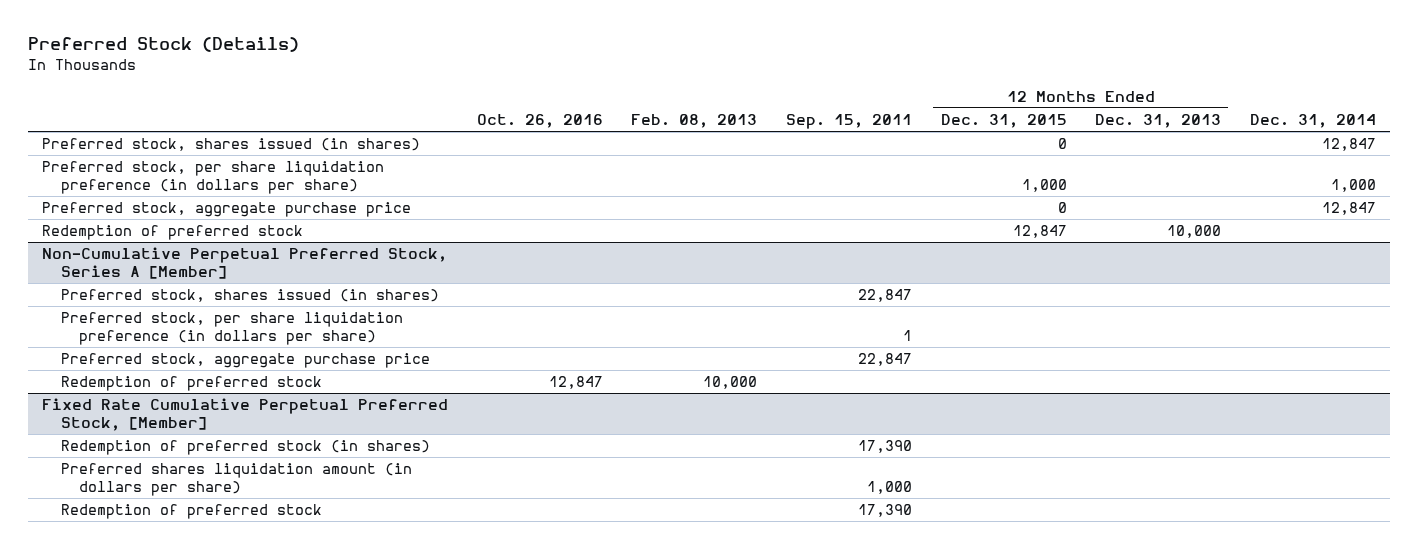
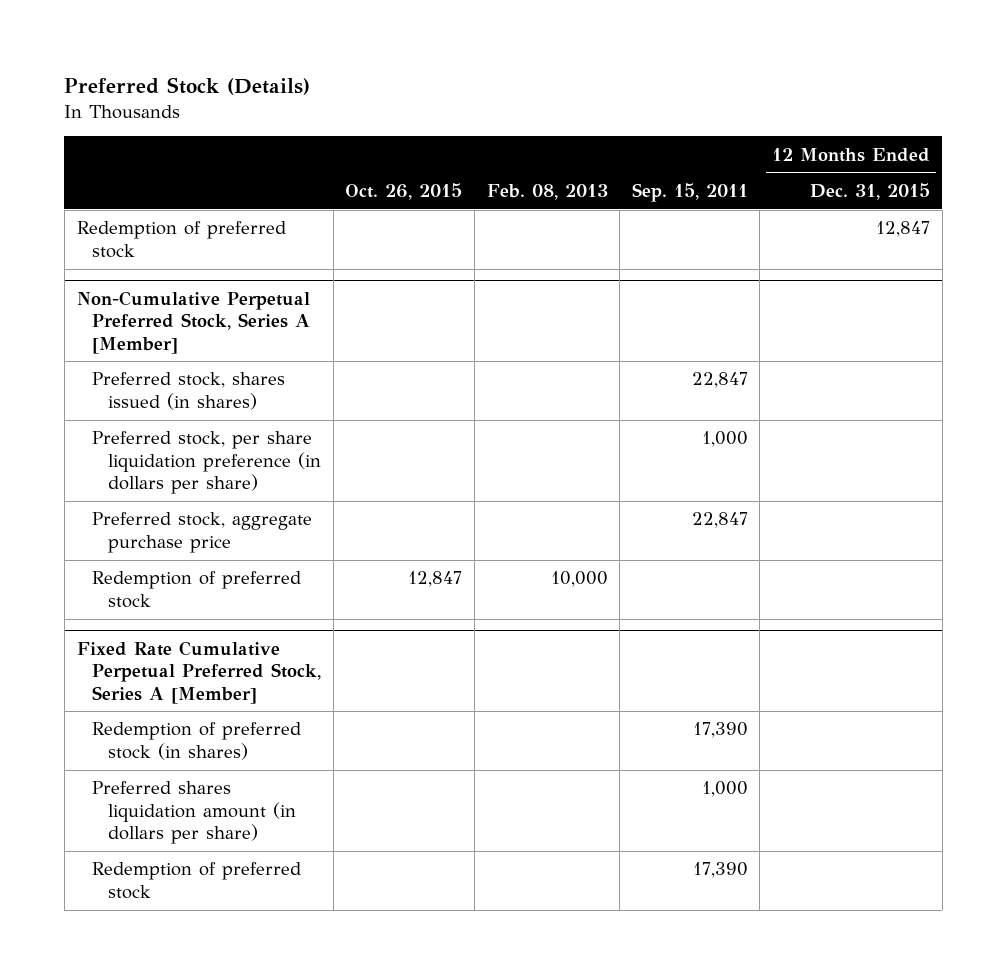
[476,114,603,129] Oct. 26, 2016 -> none
[1095,114,1222,129] Dec. 31, 2013 -> none
[1249,114,1376,129] Dec. 31, 2014 -> none
none -> [345,183,463,201] Oct. 26, 2015
[42,138,421,152] Preferred stock, shares issued (in shares) -> none
[42,161,385,194] Preferred stock, per share liquidation preference (in dollars per share) -> none
[42,202,412,218] Preferred stock, aggregate purchase price -> none
[903,329,913,341] 1 -> [701,431,748,448] 1,000
[42,398,449,431] Fixed Rate Cumulative Perpetual Preferred Stock, [Member] -> [76,640,322,704] Fixed Rate Cumulative Perpetual Preferred Stock, Series A [Member]

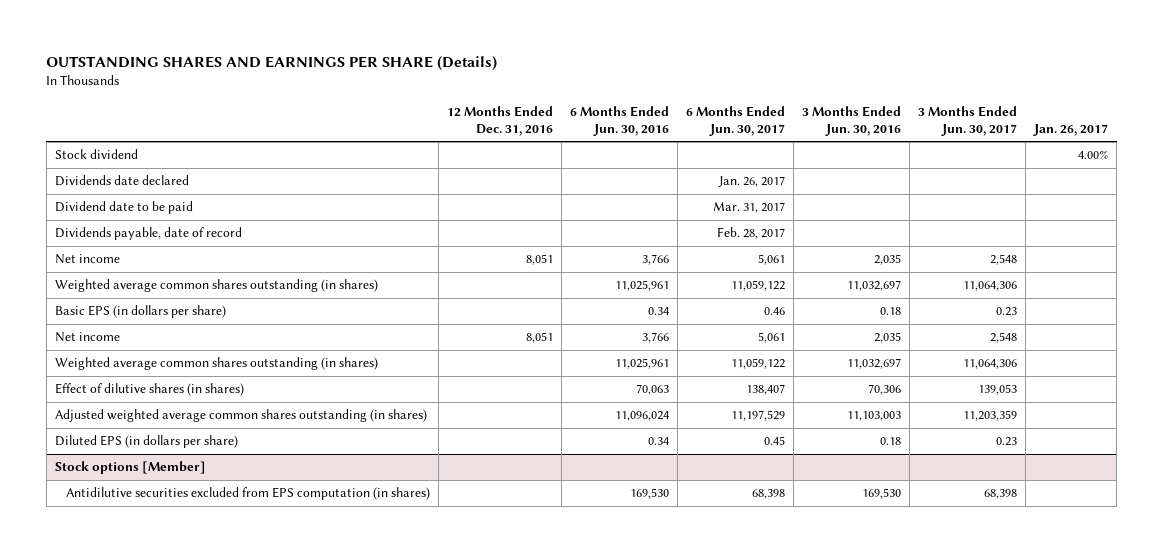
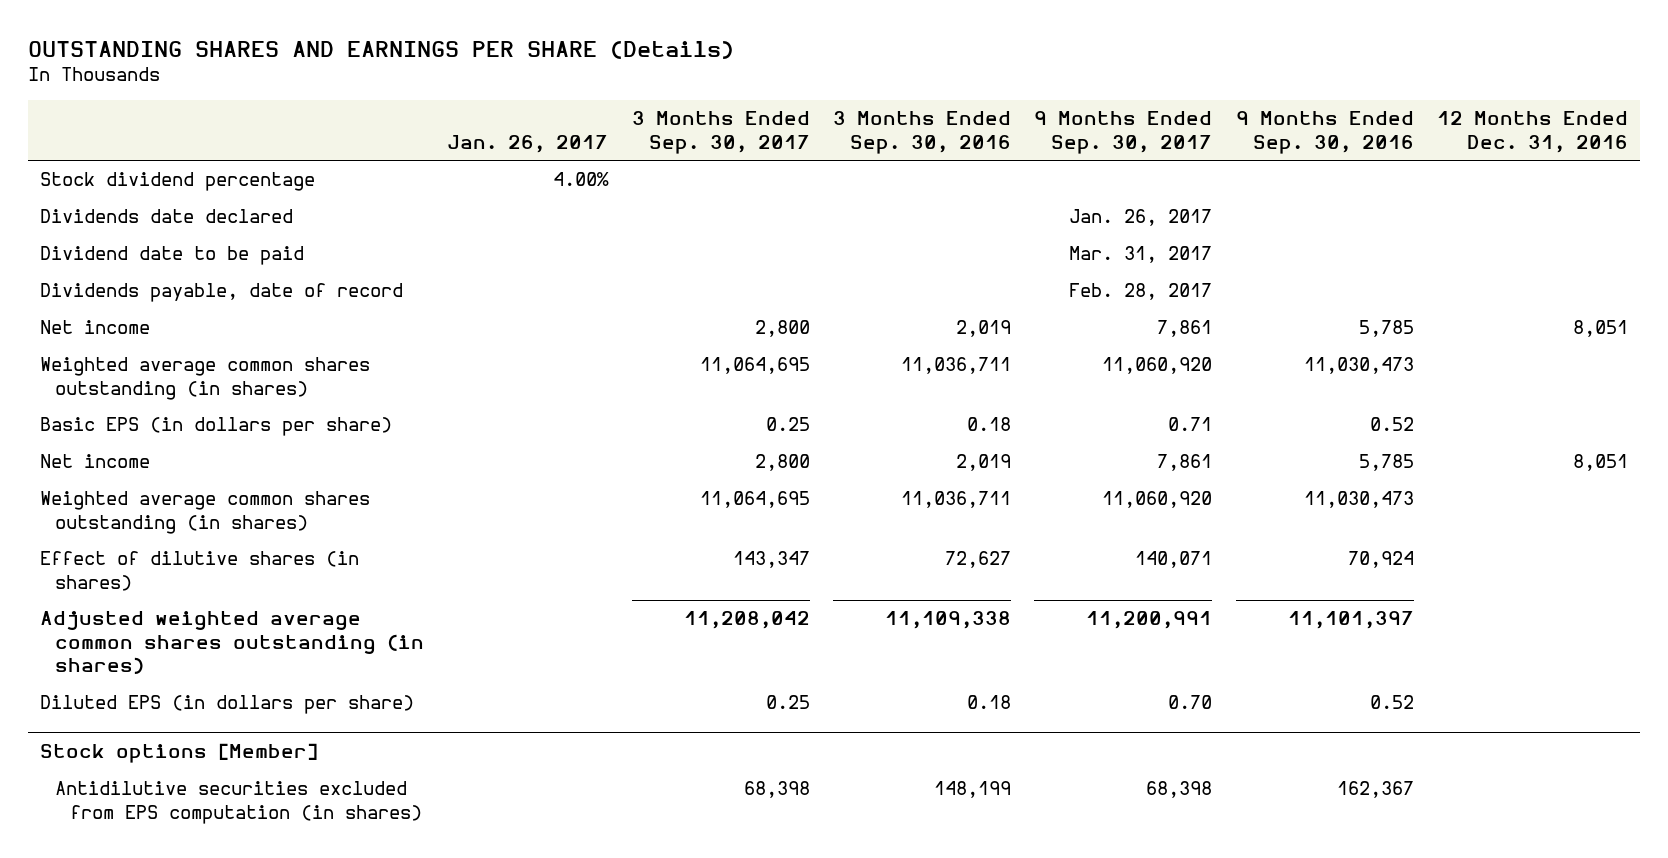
[570,106,670,136] 6 Months Ended Jun. 30, 2016 -> none
[686,106,786,136] 6 Months Ended Jun. 30, 2017 -> none
[802,106,902,136] 3 Months Ended Jun. 30, 2016 -> none
[918,106,1018,136] 3 Months Ended Jun. 30, 2017 -> none
none -> [631,111,810,154] 3 Months Ended Sep. 30, 2017
none -> [833,111,1012,154] 3 Months Ended Sep. 30, 2016
none -> [1034,111,1213,154] 9 Months Ended Sep. 30, 2017
none -> [1235,111,1414,154] 9 Months Ended Sep. 30, 2016
[54,149,138,160] Stock dividend -> [40,172,316,192] Stock dividend percentage

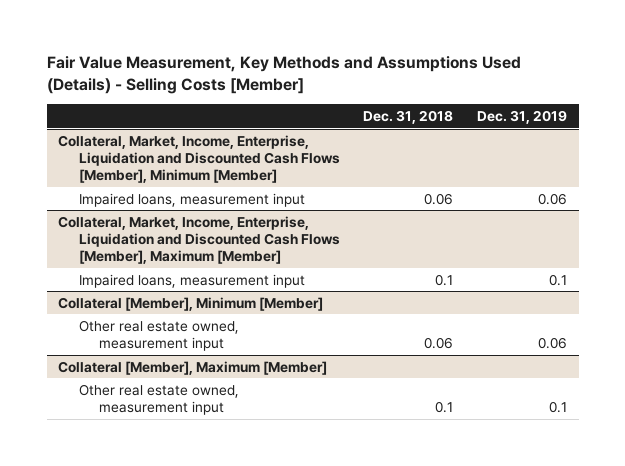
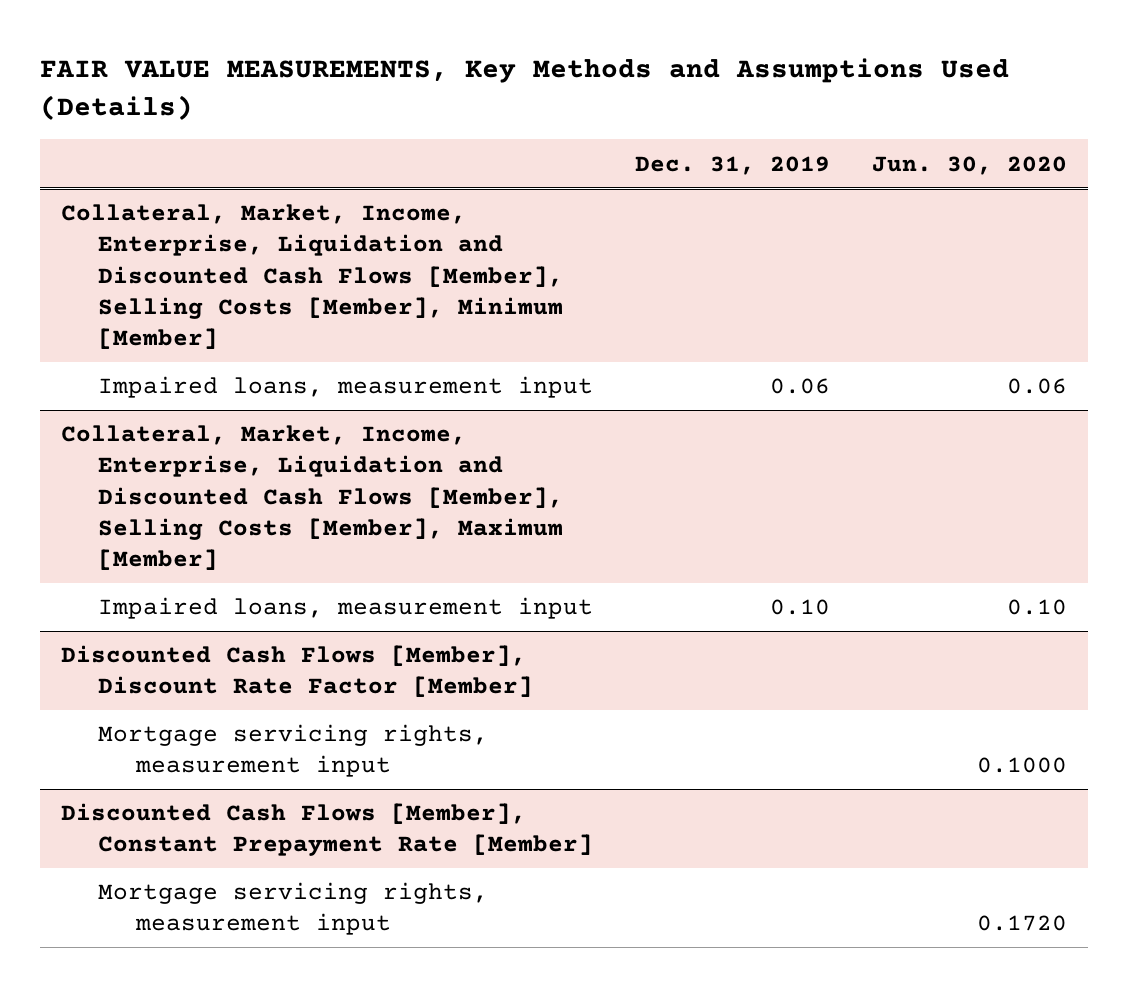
[46,56,521,95] Fair Value Measurement, Key Methods and Assumptions Used (Details) - Selling Costs [Member] -> [39,58,1009,121] FAIR VALUE MEASUREMENTS, Key Methods and Assumptions Used (Details)
[363,109,454,124] Dec. 31, 2018 -> none
none -> [872,155,1068,175] Jun. 30, 2020
[58,134,340,184] Collateral, Market, Income, Enterprise, Liquidation and Discounted Cash Flows [Member], Minimum [Member] -> [60,204,564,350] Collateral, Market, Income, Enterprise, Liquidation and Discounted Cash Flows [Member], Selling Costs [Member], Minimum [Member]
[58,296,324,311] Collateral [Member], Minimum [Member] -> none
[78,319,239,351] Other real estate owned, measurement input -> none
[58,360,328,375] Collateral [Member], Maximum [Member] -> none
[78,383,239,415] Other real estate owned, measurement input -> none
[58,215,340,265] Collateral, Market, Income, Enterprise, Liquidation and Discounted Cash Flows [Member], Maximum [Member] -> [60,425,564,571] Collateral, Market, Income, Enterprise, Liquidation and Discounted Cash Flows [Member], Selling Costs [Member], Maximum [Member]
[548,273,567,286] 0.1 -> [770,599,831,616] 0.10
none -> [60,645,534,698] Discounted Cash Flows [Member], Discount Rate Factor [Member]
none -> [98,724,489,778] Mortgage servicing rights, measurement input
none -> [60,803,594,857] Discounted Cash Flows [Member], Constant Prepayment Rate [Member]
none -> [98,882,489,936] Mortgage servicing rights, measurement input

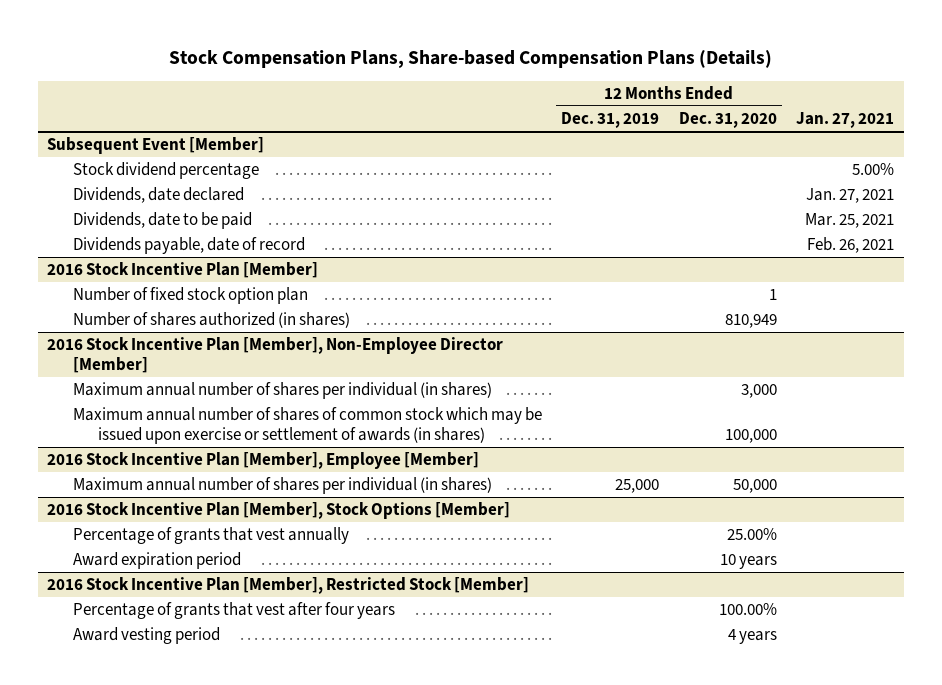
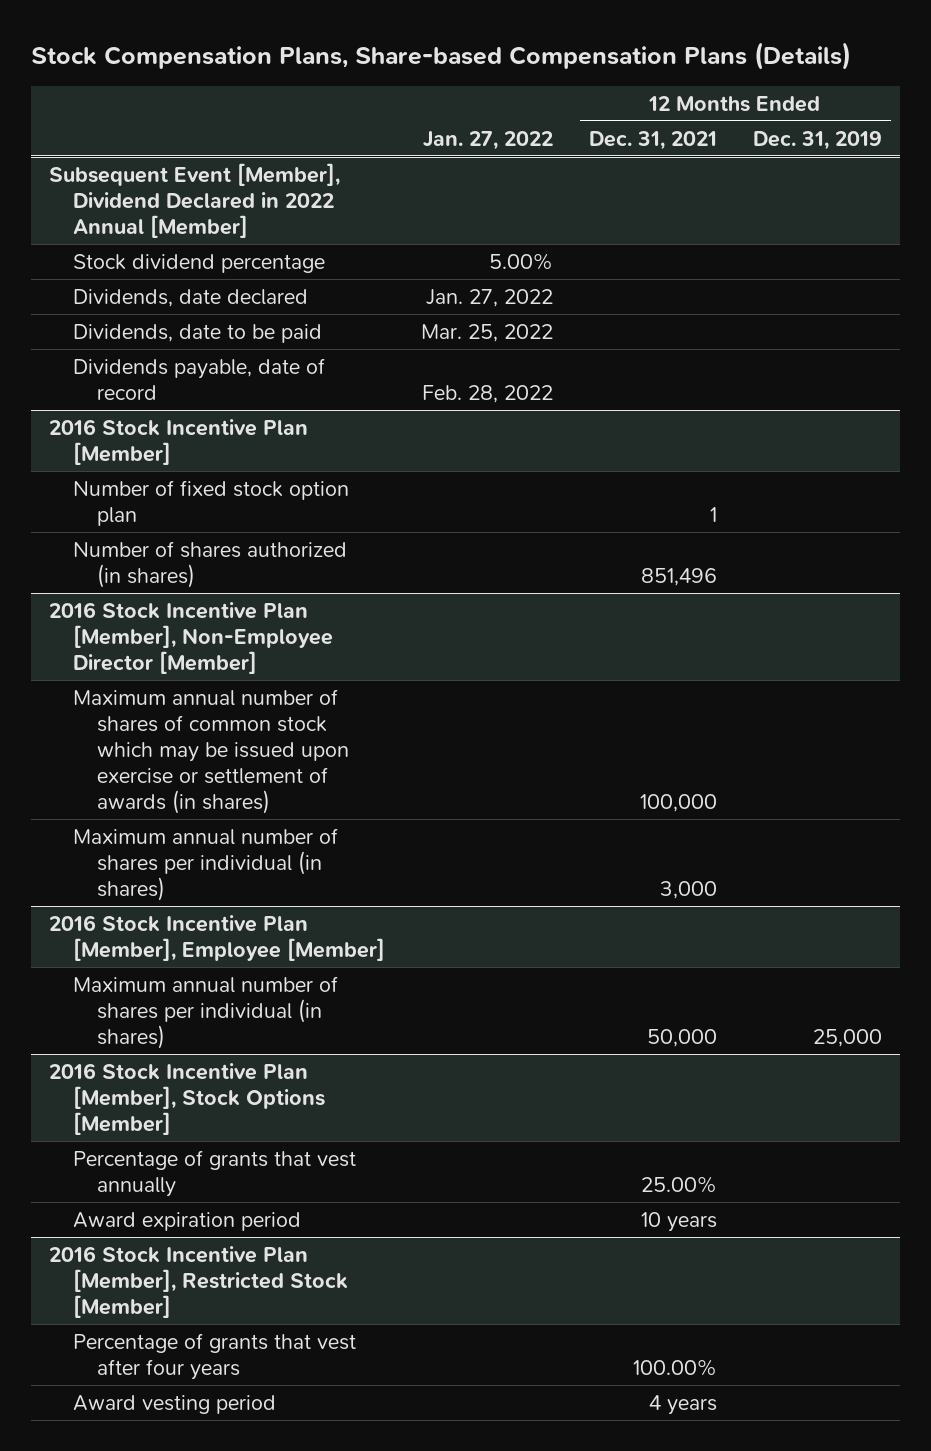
[678,111,777,128] Dec. 31, 2020 -> none
[796,111,895,128] Jan. 27, 2021 -> none
none -> [422,130,553,150] Jan. 27, 2022
none -> [588,130,717,150] Dec. 31, 2021
[47,137,265,155] Subsequent Event [Member] -> [48,162,340,238] Subsequent Event [Member], Dividend Declared in 2022 Annual [Member]
[72,382,492,400] Maximum annual number of shares per individual (in shares) -> [72,827,338,901] Maximum annual number of shares per individual (in shares)

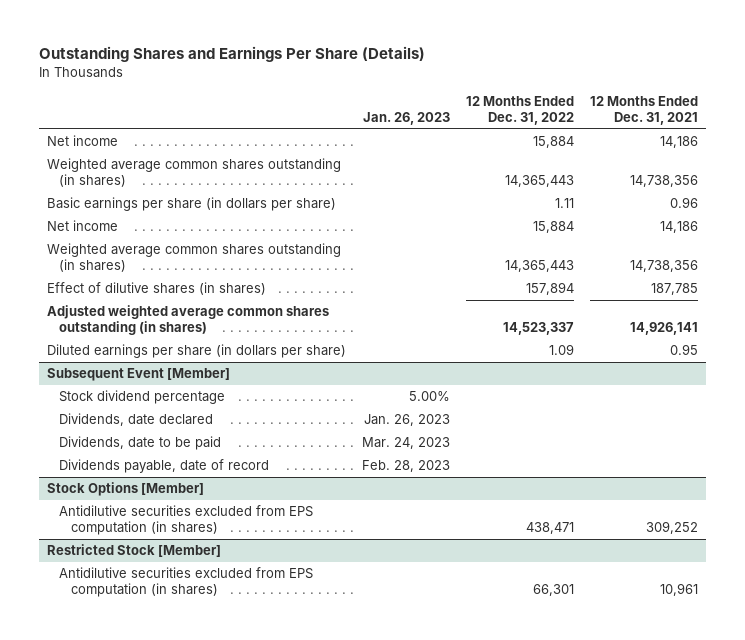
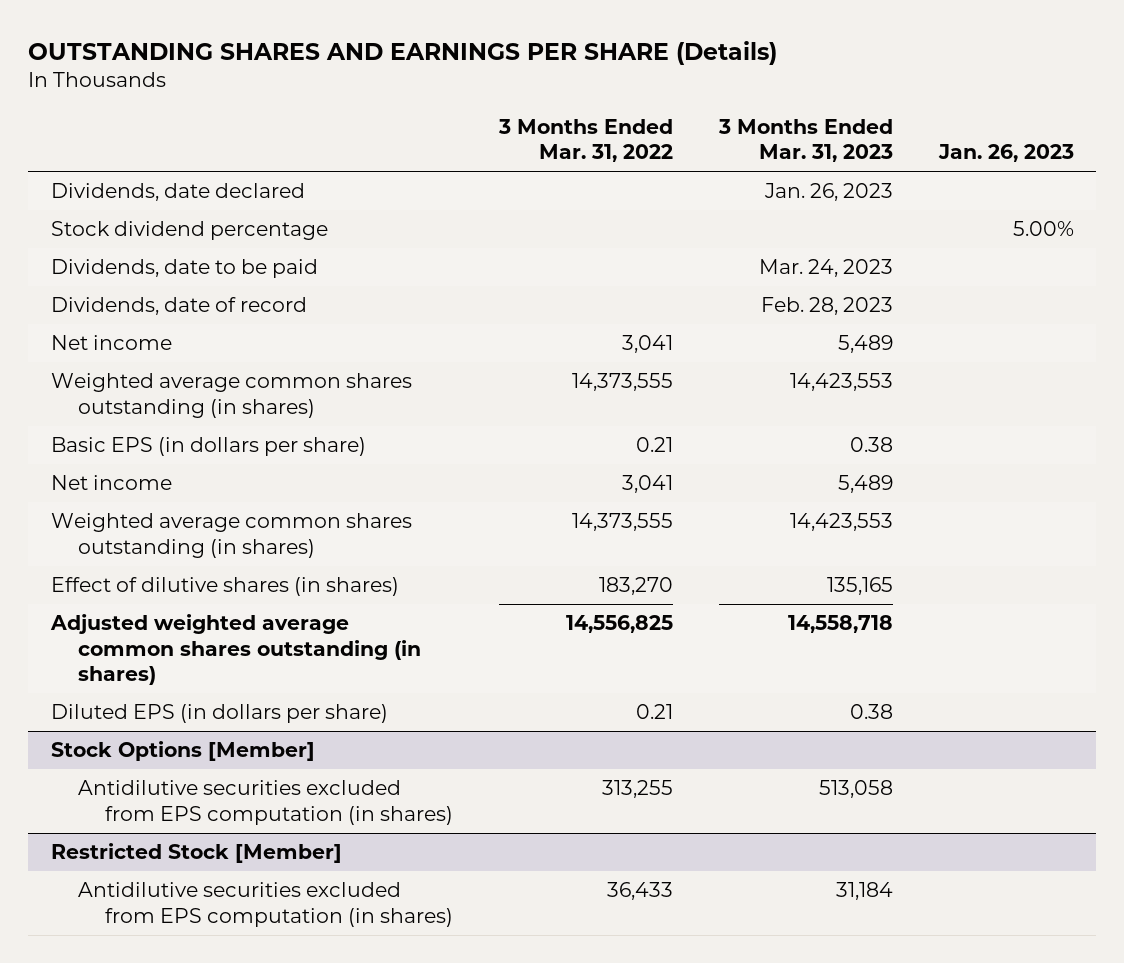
[39,46,426,63] Outstanding Shares and Earnings Per Share (Details) -> [27,40,777,65] OUTSTANDING SHARES AND EARNINGS PER SHARE (Details)
[465,96,574,126] 12 Months Ended Dec. 31, 2022 -> none
[589,96,698,126] 12 Months Ended Dec. 31, 2021 -> none
none -> [497,118,673,163] 3 Months Ended Mar. 31, 2022
none -> [717,118,893,163] 3 Months Ended Mar. 31, 2023
none -> [50,183,305,202] Dividends, date declared
none -> [50,221,328,241] Stock dividend percentage
none -> [50,259,318,279] Dividends, date to be paid
none -> [50,297,307,316] Dividends, date of record
[47,197,337,212] Basic earnings per share (in dollars per share) -> [50,437,366,457] Basic EPS (in dollars per share)
[47,368,231,382] Subsequent Event [Member] -> none
[58,390,225,405] Stock dividend percentage -> none
[58,413,213,427] Dividends, date declared -> none
[58,436,221,451] Dividends, date to be paid -> none
[58,459,269,474] Dividends payable, date of record -> none
[47,344,347,359] Diluted earnings per share (in dollars per share) -> [50,704,388,724] Diluted EPS (in dollars per share)

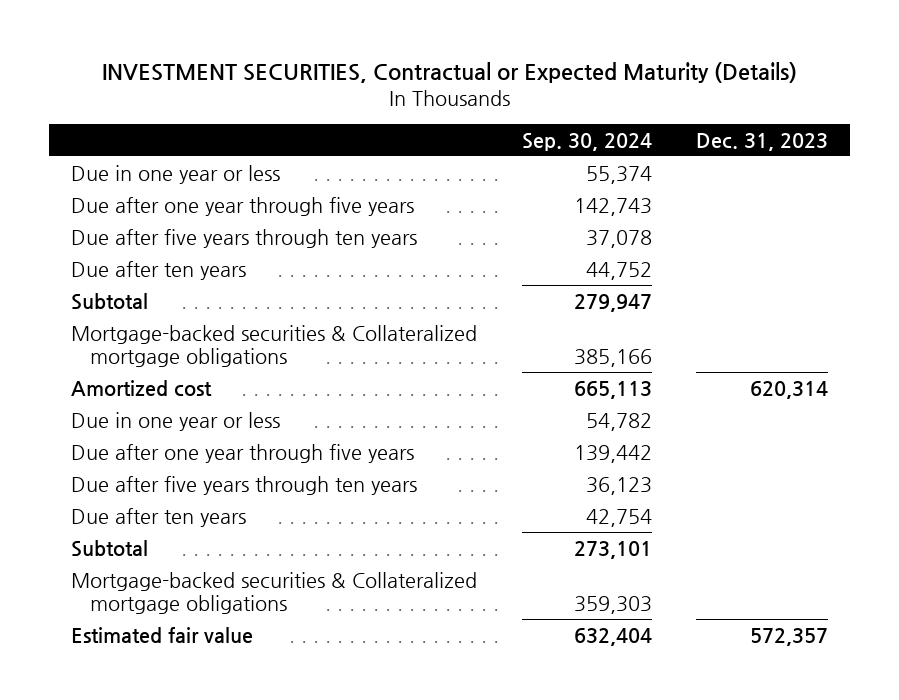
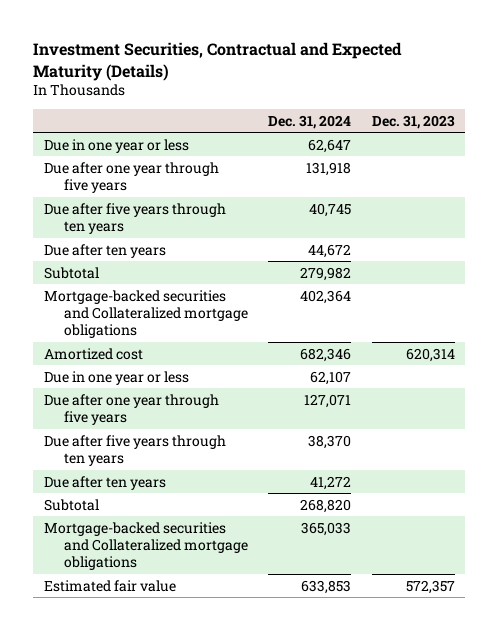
[101,61,797,83] INVESTMENT SECURITIES, Contractual or Expected Maturity (Details) -> [33,42,403,81] Investment Securities, Contractual and Expected Maturity (Details)
[521,132,652,151] Sep. 30, 2024 -> none
none -> [268,114,352,129] Dec. 31, 2024
[70,324,477,368] Mortgage-backed securities & Collateralized mortgage obligations -> [43,289,248,339] Mortgage-backed securities and Collateralized mortgage obligations
[70,571,477,615] Mortgage-backed securities & Collateralized mortgage obligations -> [43,521,248,571] Mortgage-backed securities and Collateralized mortgage obligations

